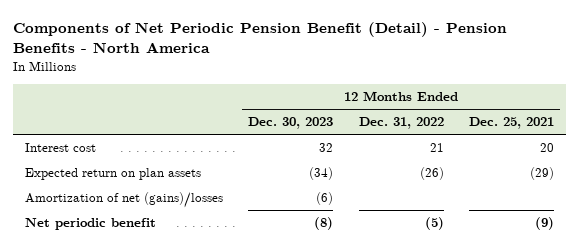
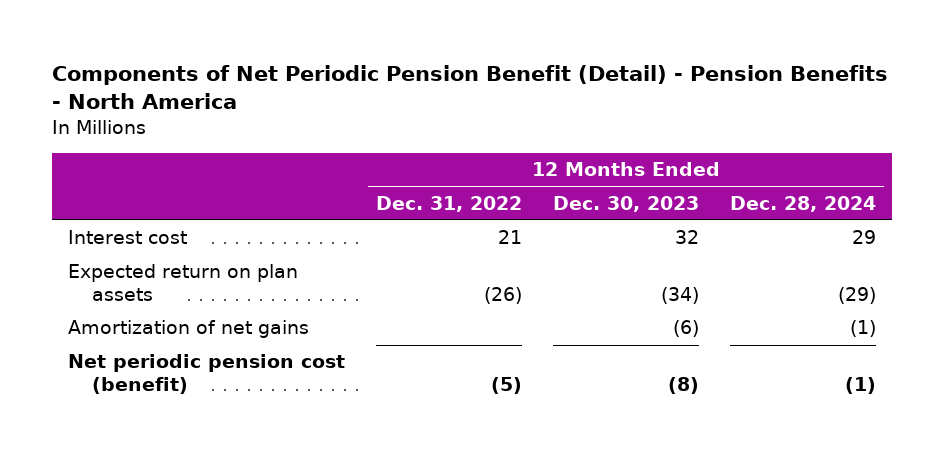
[468,117,554,130] Dec. 25, 2021 -> none
none -> [730,195,877,212] Dec. 28, 2024
[25,192,224,209] Amortization of net (gains)/losses -> [67,320,309,339] Amortization of net gains
[25,218,157,231] Net periodic benefit -> [67,354,345,395] Net periodic pension cost (benefit)

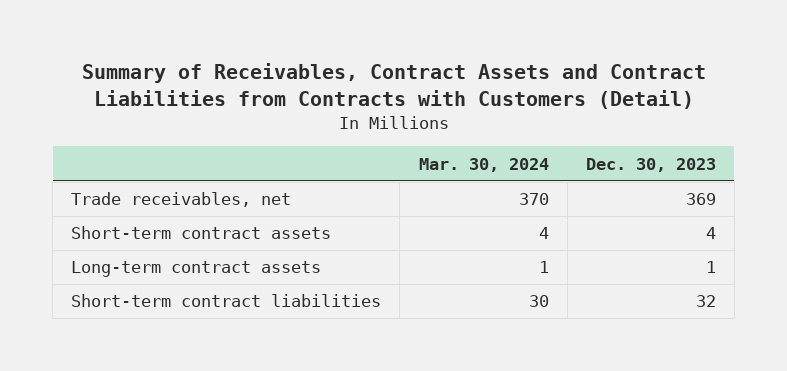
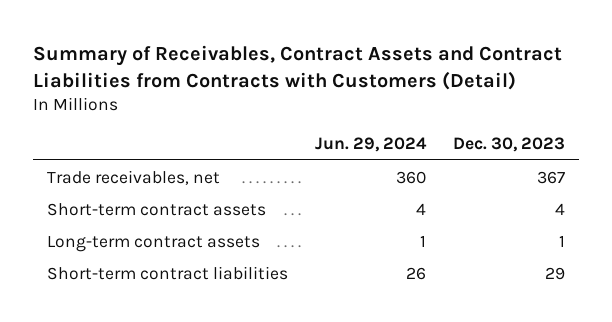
[418,157,549,172] Mar. 30, 2024 -> none
none -> [314,137,427,153] Jun. 29, 2024
[685,193,716,206] 369 -> [537,170,566,184] 367
[695,295,716,308] 32 -> [545,266,566,280] 29

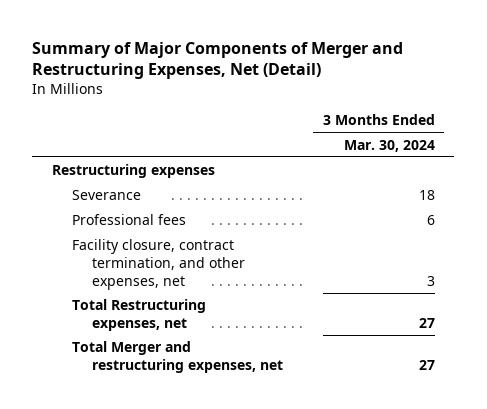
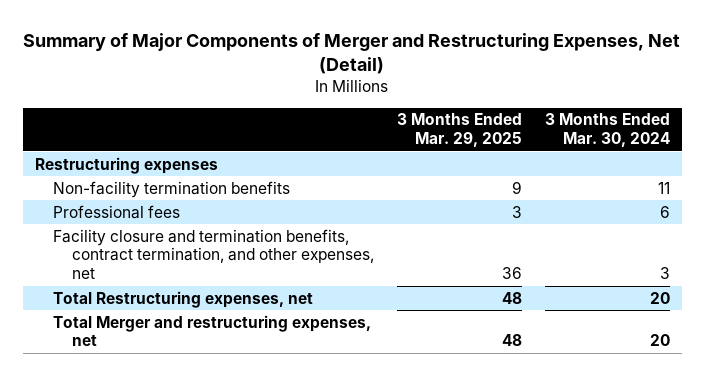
none -> [396,113,522,148] 3 Months Ended Mar. 29, 2025
[71,190,141,201] Severance -> none
none -> [53,180,291,198] Non-facility termination benefits
[71,239,245,290] Facility closure, contract termination, and other expenses, net -> [53,228,374,280] Facility closure and termination benefits, contract termination, and other expenses, net
[418,317,435,328] 27 -> [650,291,671,304] 20
[418,359,435,370] 27 -> [650,334,671,347] 20

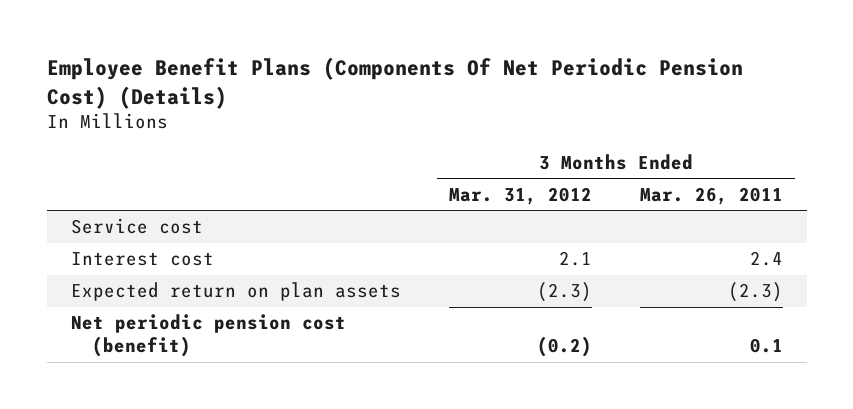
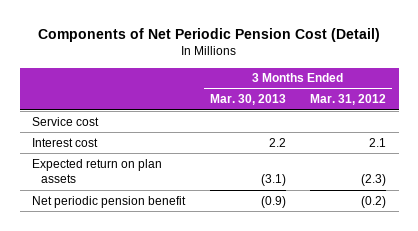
[46,57,743,109] Employee Benefit Plans (Components Of Net Periodic Pension Cost) (Details) -> [38,27,381,42] Components of Net Periodic Pension Cost (Detail)
[639,186,783,205] Mar. 26, 2011 -> none
none -> [209,94,286,106] Mar. 30, 2013
[70,314,346,358] Net periodic pension cost (benefit) -> [32,195,187,208] Net periodic pension benefit

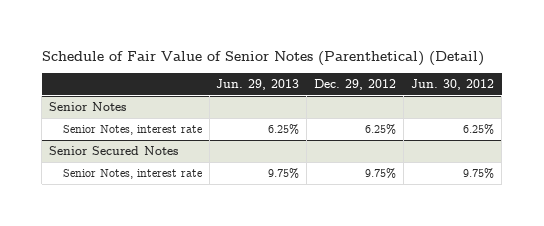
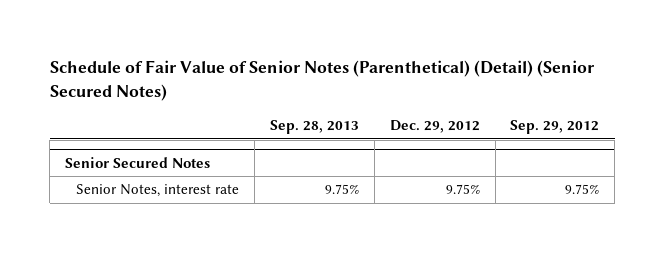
[41,50,484,66] Schedule of Fair Value of Senior Notes (Parenthetical) (Detail) -> [49,60,595,101] Schedule of Fair Value of Senior Notes (Parenthetical) (Detail) (Senior Secured Notes)
[216,78,300,90] Jun. 29, 2013 -> none
[411,78,495,90] Jun. 30, 2012 -> none
none -> [269,120,359,135] Sep. 28, 2013
none -> [510,120,600,135] Sep. 29, 2012
[49,102,127,112] Senior Notes -> none
[62,125,202,136] Senior Notes, interest rate -> none

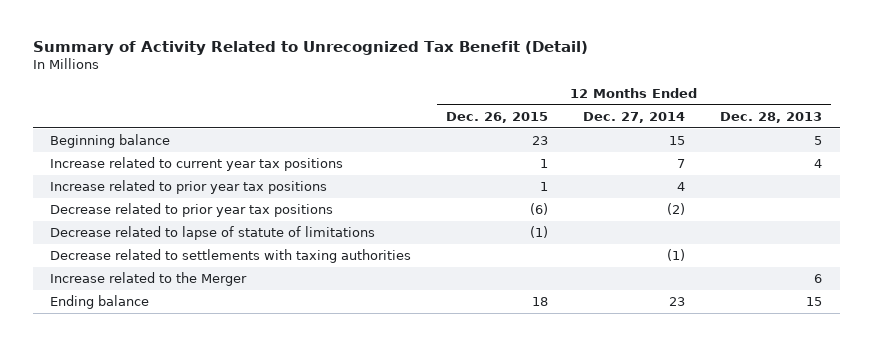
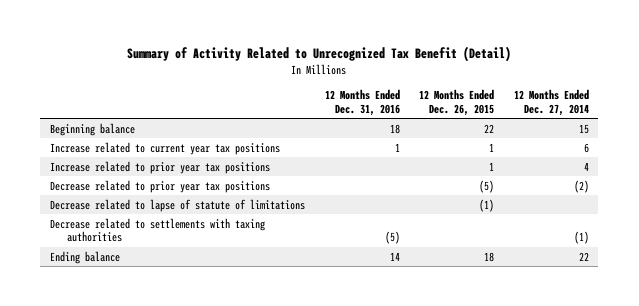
[720,111,823,123] Dec. 28, 2013 -> none
none -> [324,89,400,116] 12 Months Ended Dec. 31, 2016
[532,136,549,146] 23 -> [484,123,495,133] 22
[677,159,686,169] 7 -> [583,142,589,153] 6
[530,203,549,216] (6) -> [479,179,495,193] (5)
[50,272,248,287] Increase related to the Merger -> none
[669,297,686,307] 23 -> [578,251,589,261] 22

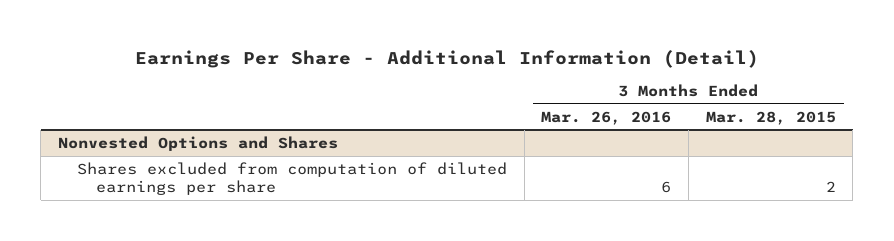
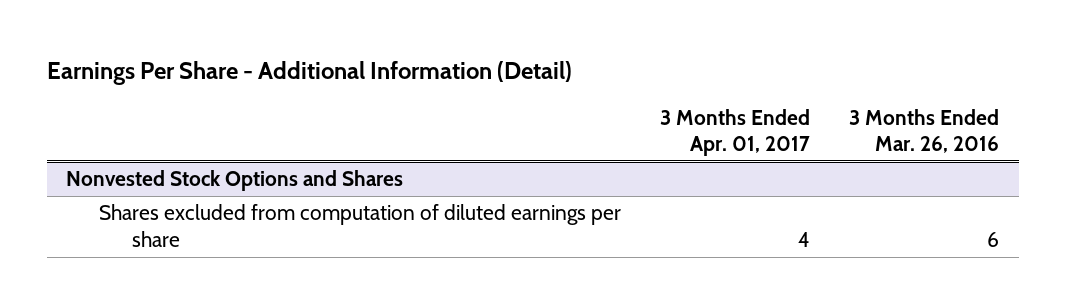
[705,110,836,125] Mar. 28, 2015 -> none
none -> [660,108,811,156] 3 Months Ended Apr. 01, 2017
[57,135,338,151] Nonvested Options and Shares -> [66,170,404,192] Nonvested Stock Options and Shares

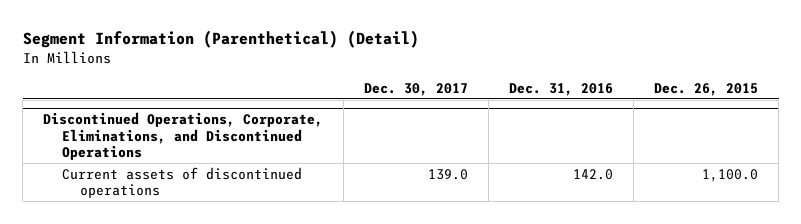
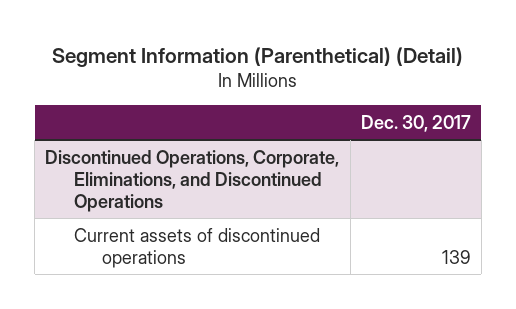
[509,82,614,96] Dec. 31, 2016 -> none
[654,82,759,96] Dec. 26, 2015 -> none
[428,168,469,180] 139.0 -> [441,249,471,264] 139

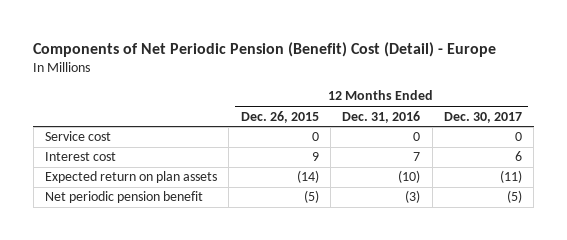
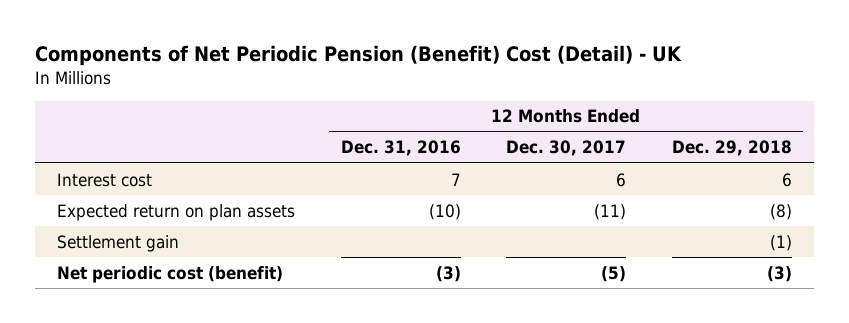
[33,42,497,58] Components of Net Periodic Pension (Benefit) Cost (Detail) - Europe -> [34,44,682,66] Components of Net Periodic Pension (Benefit) Cost (Detail) - UK
[240,110,319,123] Dec. 26, 2015 -> none
none -> [671,140,792,157] Dec. 29, 2018
[45,131,112,142] Service cost -> none
none -> [57,234,180,252] Settlement gain
[45,191,204,204] Net periodic pension benefit -> [57,265,284,283] Net periodic cost (benefit)

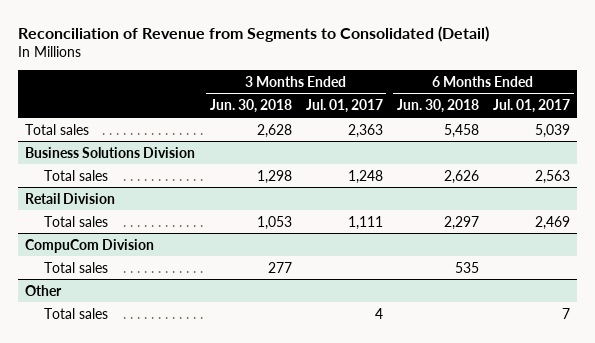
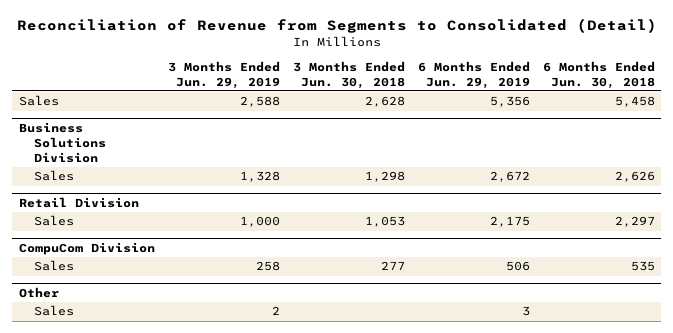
[305,99,383,114] Jul. 01, 2017 -> none
[492,99,570,114] Jul. 01, 2017 -> none
none -> [167,60,280,89] 3 Months Ended Jun. 29, 2019
none -> [417,60,530,89] 6 Months Ended Jun. 29, 2019
[25,123,90,135] Total sales -> [18,95,59,107] Sales
[44,169,109,181] Total sales -> [34,170,75,182] Sales
[44,215,109,227] Total sales -> [34,215,75,227] Sales
[44,261,109,273] Total sales -> [34,260,75,272] Sales
[44,307,109,319] Total sales -> [34,305,75,317] Sales

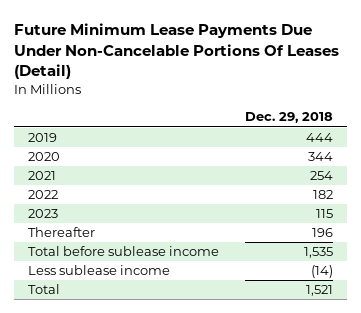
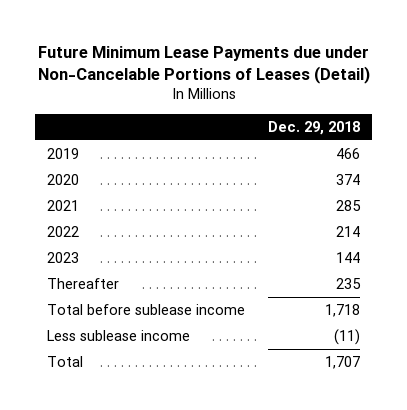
[14,22,340,80] Future Minimum Lease Payments Due Under Non-Cancelable Portions Of Leases (Detail) -> [37,45,370,84] Future Minimum Lease Payments due under Non-Cancelable Portions of Leases (Detail)
[306,133,334,143] 444 -> [336,148,361,160] 466
[308,152,334,162] 344 -> [336,174,361,186] 374
[310,171,334,181] 254 -> [336,200,362,212] 285
[313,190,334,200] 182 -> [336,226,361,238] 214
[316,209,334,219] 115 -> [336,252,361,264] 144
[312,228,334,238] 196 -> [336,278,362,290] 235
[304,247,334,259] 1,535 -> [325,304,361,318] 1,718
[311,265,334,279] (14) -> [334,329,361,346] (11)
[306,285,334,297] 1,521 -> [325,356,361,370] 1,707

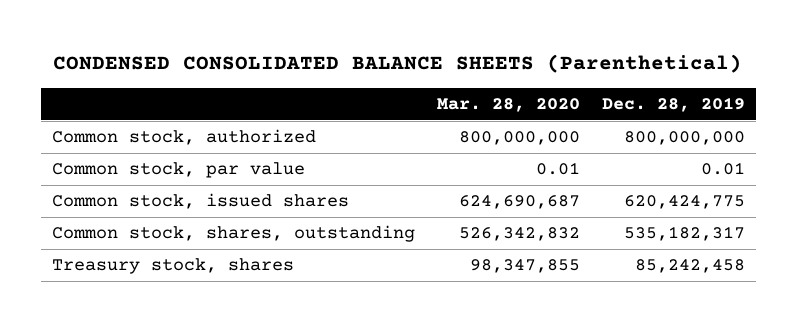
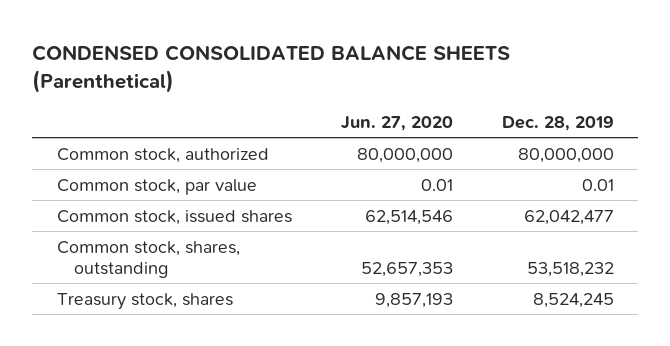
[436,98,580,113] Mar. 28, 2020 -> none
none -> [340,115,453,131] Jun. 27, 2020
[623,131,745,146] 800,000,000 -> [517,147,614,163] 80,000,000
[623,195,745,210] 620,424,775 -> [523,209,614,225] 62,042,477
[623,226,745,242] 535,182,317 -> [526,261,614,277] 53,518,232
[634,259,745,274] 85,242,458 -> [532,292,614,308] 8,524,245

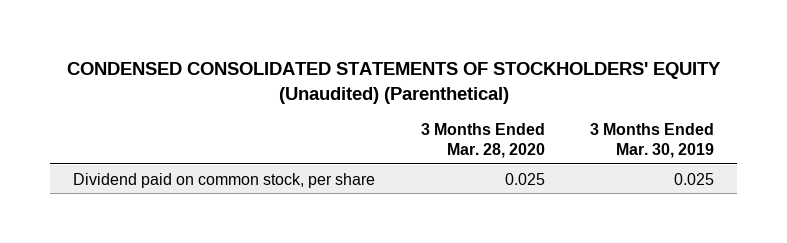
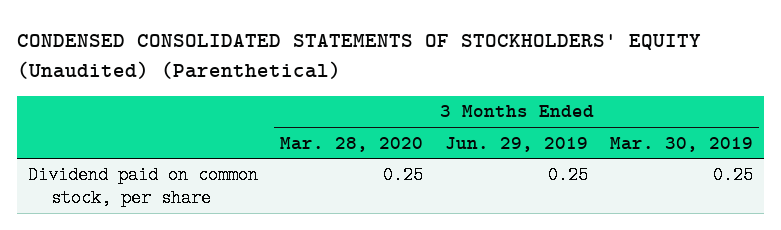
none -> [445,136,589,152] Jun. 29, 2019
[504,172,545,185] 0.025 -> [382,166,423,185] 0.25
[674,172,715,185] 0.025 -> [713,166,754,185] 0.25

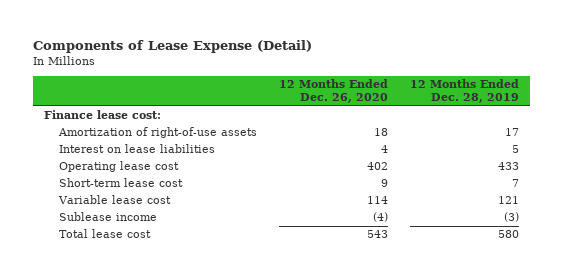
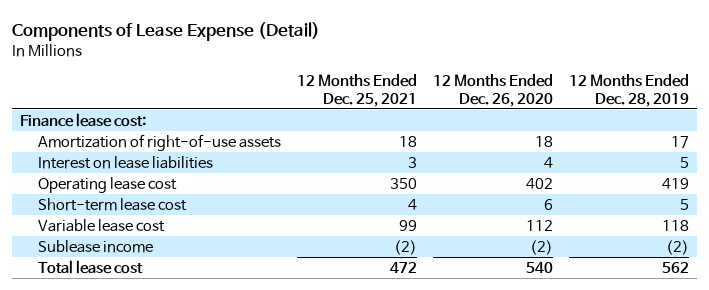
none -> [296,74,417,107] 12 Months Ended Dec. 25, 2021
[497,162,519,171] 433 -> [661,177,689,189] 419
[381,179,389,188] 9 -> [543,198,553,210] 6
[511,179,519,188] 7 -> [679,198,689,210] 5
[367,196,389,205] 114 -> [525,219,553,231] 112
[497,196,519,205] 121 -> [661,219,689,231] 118
[373,212,389,223] (4) -> [529,239,553,255] (2)
[503,212,519,223] (3) -> [665,239,689,255] (2)
[367,230,389,239] 543 -> [525,261,553,273] 540
[497,230,519,239] 580 -> [661,261,689,273] 562

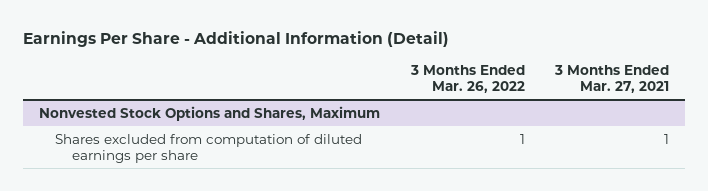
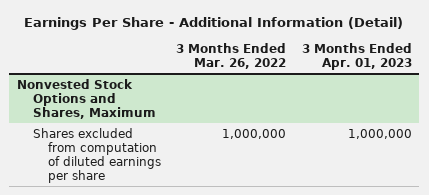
[554,64,670,93] 3 Months Ended Mar. 27, 2021 -> none
none -> [301,43,412,71] 3 Months Ended Apr. 01, 2023
[519,133,525,144] 1 -> [222,128,287,139] 1,000,000

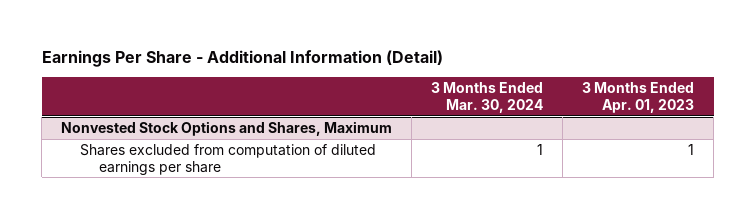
[176,43,287,70] 3 Months Ended Mar. 26, 2022 -> none
none -> [431,82,544,113] 3 Months Ended Mar. 30, 2024
[347,128,412,139] 1,000,000 -> [688,143,695,155] 1

